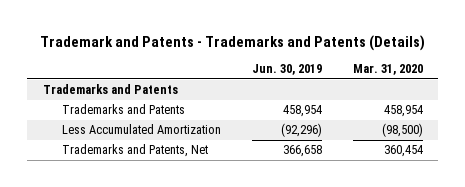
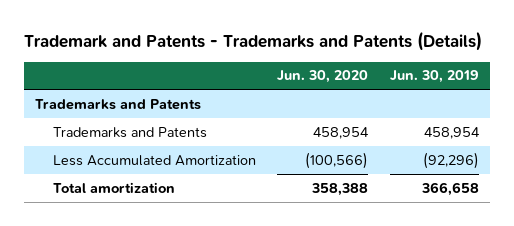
[352,64,423,76] Mar. 31, 2020 -> none
none -> [277,70,369,84] Jun. 30, 2020
[62,144,209,158] Trademarks and Patents, Net -> [52,181,175,193] Total amortization

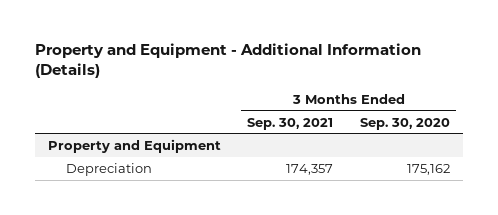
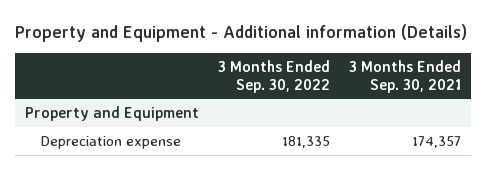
[34,43,421,79] Property and Equipment - Additional Information (Details) -> [15,24,468,43] Property and Equipment - Additional information (Details)
[359,117,450,130] Sep. 30, 2020 -> none
none -> [218,60,331,93] 3 Months Ended Sep. 30, 2022
[66,162,153,176] Depreciation -> [39,135,181,149] Depreciation expense

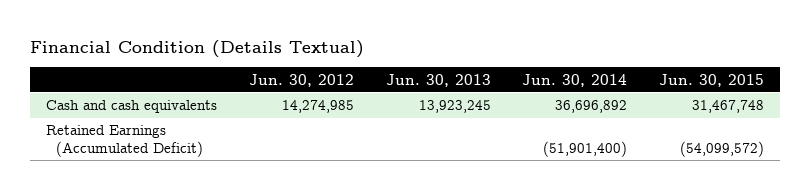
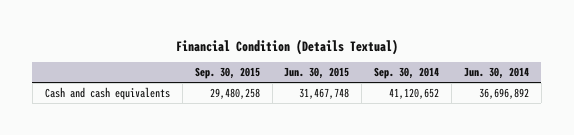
[248,73,354,87] Jun. 30, 2012 -> none
[385,73,491,87] Jun. 30, 2013 -> none
none -> [194,67,260,80] Sep. 30, 2015
none -> [374,67,440,80] Sep. 30, 2014
[46,125,204,157] Retained Earnings (Accumulated Deficit) -> none

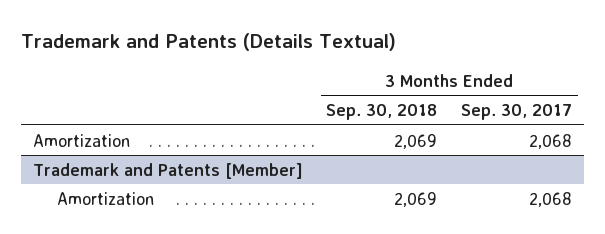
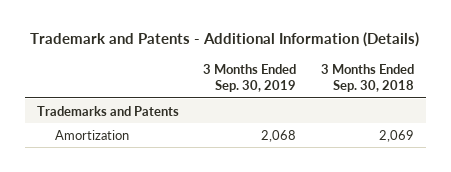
[20,33,396,52] Trademark and Patents (Details Textual) -> [30,32,420,48] Trademark and Patents - Additional Information (Details)
[461,104,573,121] Sep. 30, 2017 -> none
none -> [203,63,297,93] 3 Months Ended Sep. 30, 2019
[32,133,130,147] Amortization -> none
[32,162,303,179] Trademark and Patents [Member] -> none
none -> [37,105,180,116] Trademarks and Patents

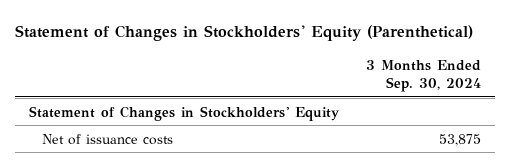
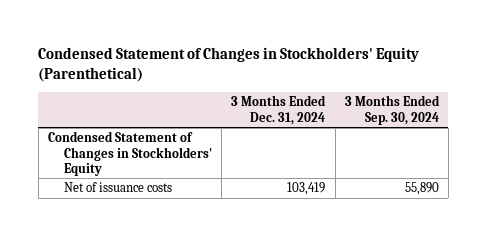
[15,25,474,42] Statement of Changes in Stockholders' Equity (Parenthetical) -> [38,46,420,83] Condensed Statement of Changes in Stockholders' Equity (Parenthetical)
none -> [231,95,327,125] 3 Months Ended Dec. 31, 2024
[29,105,340,121] Statement of Changes in Stockholders' Equity -> [47,131,213,176] Condensed Statement of Changes in Stockholders' Equity
[439,133,482,146] 53,875 -> [404,182,439,196] 55,890

